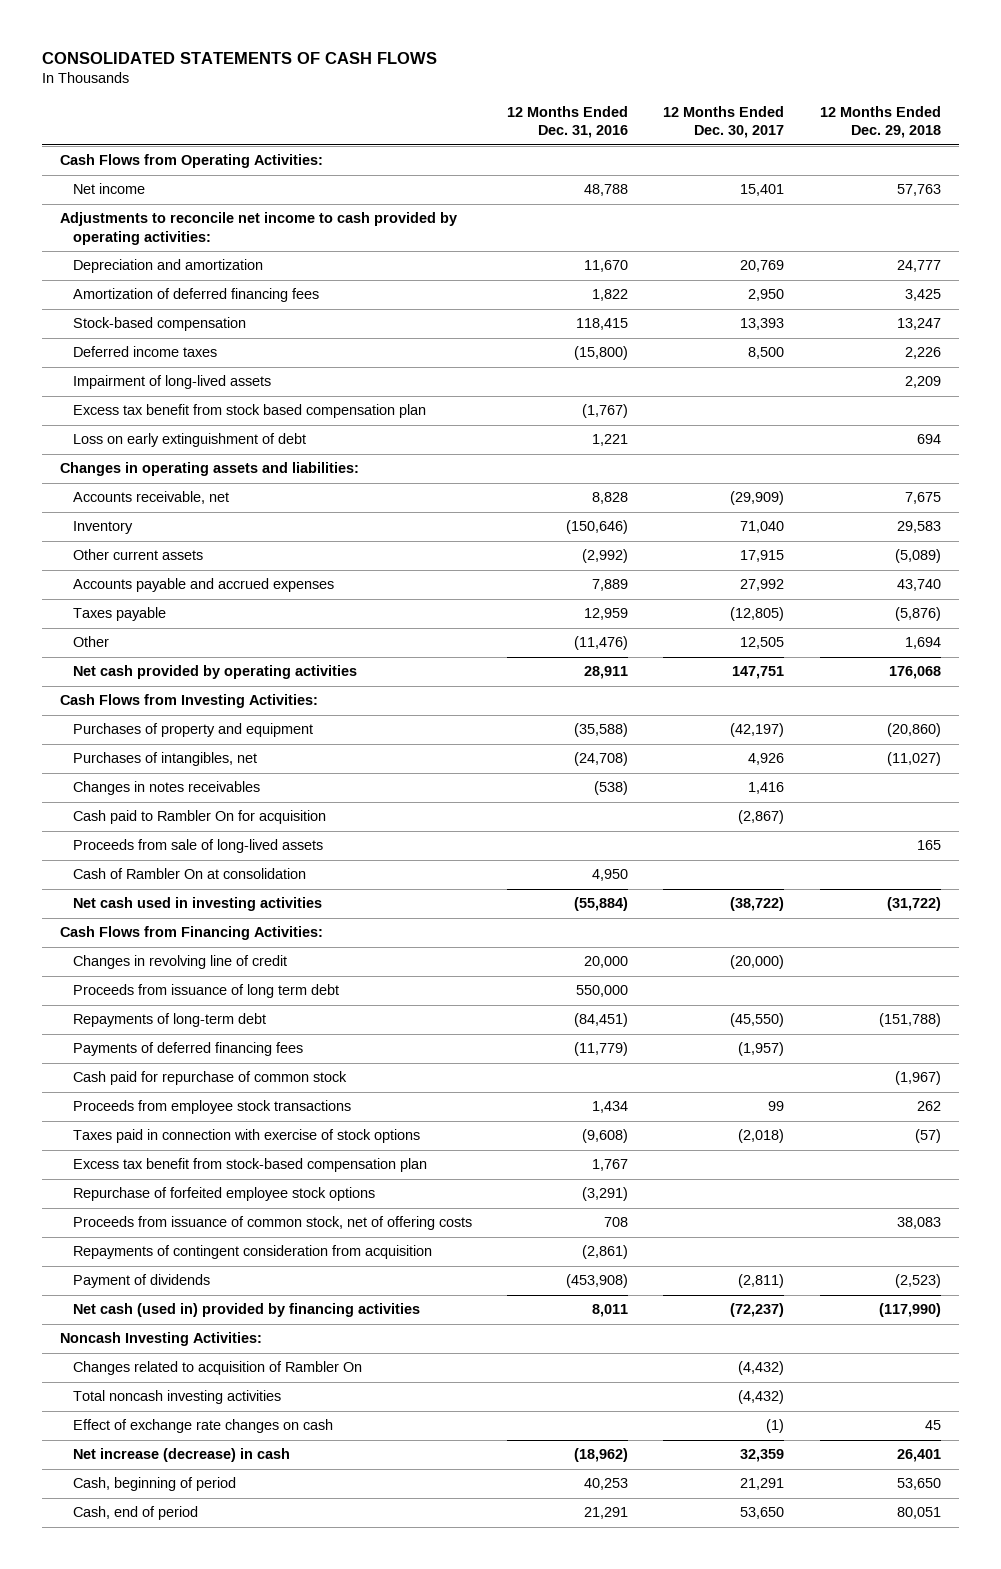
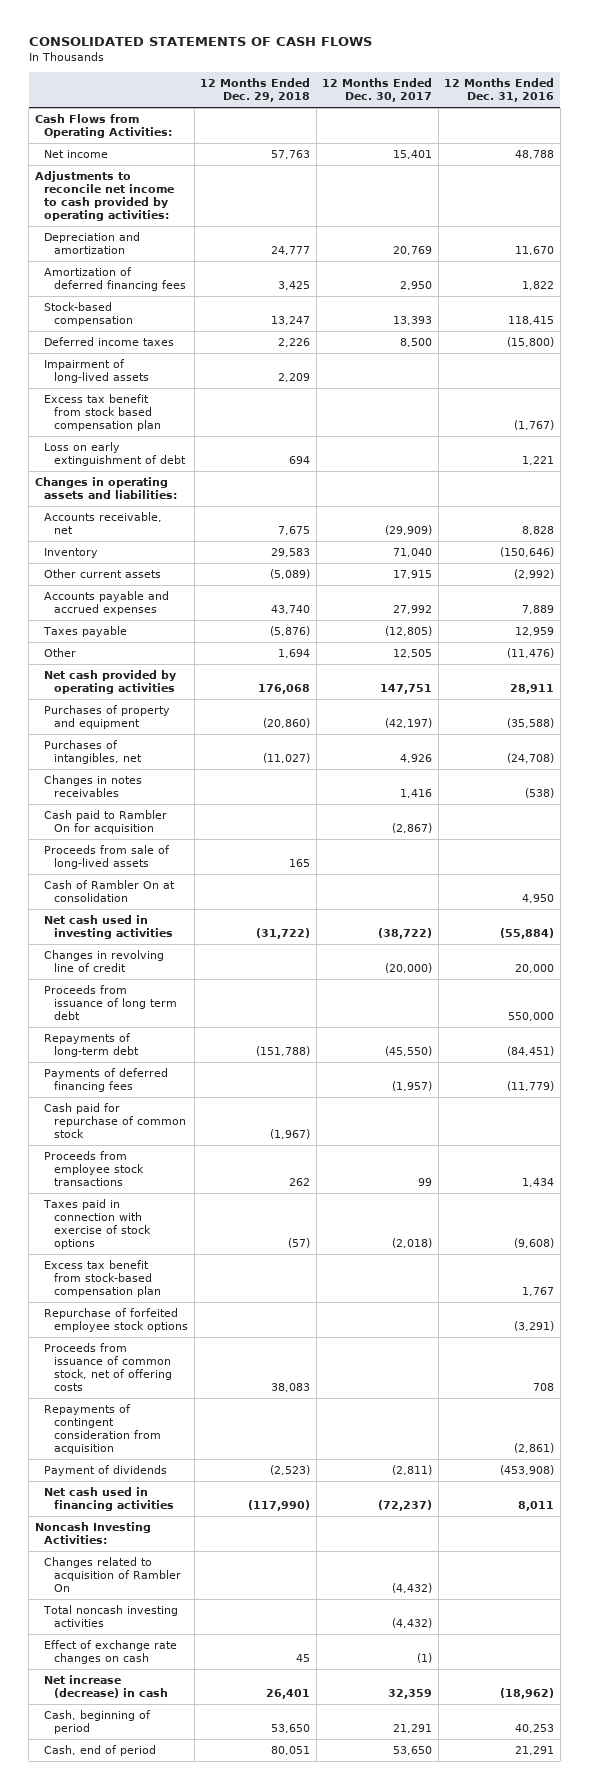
[59,694,318,709] Cash Flows from Investing Activities: -> none
[59,926,323,941] Cash Flows from Financing Activities: -> none
[72,1303,420,1318] Net cash (used in) provided by financing activities -> [44,1487,174,1512] Net cash used in financing activities

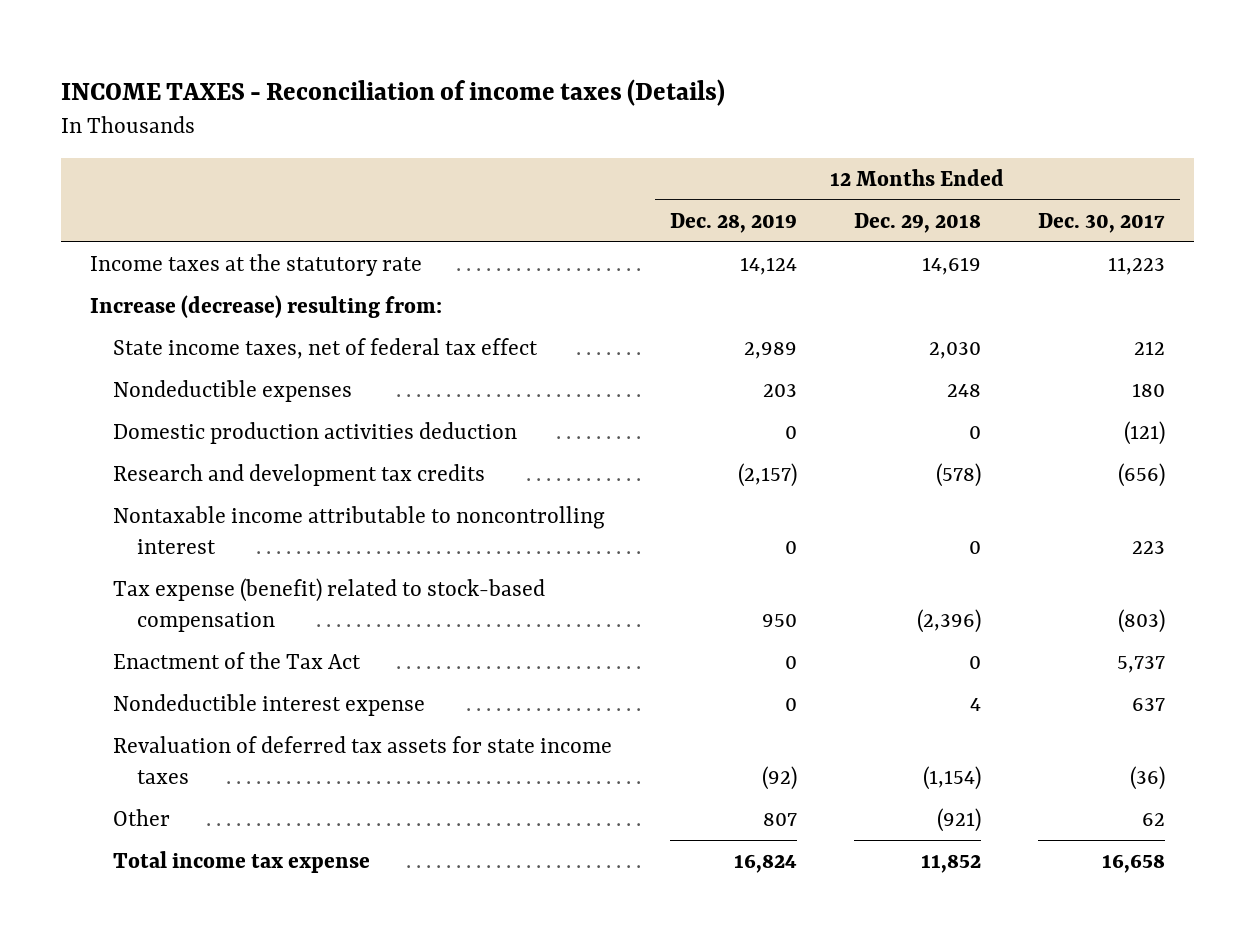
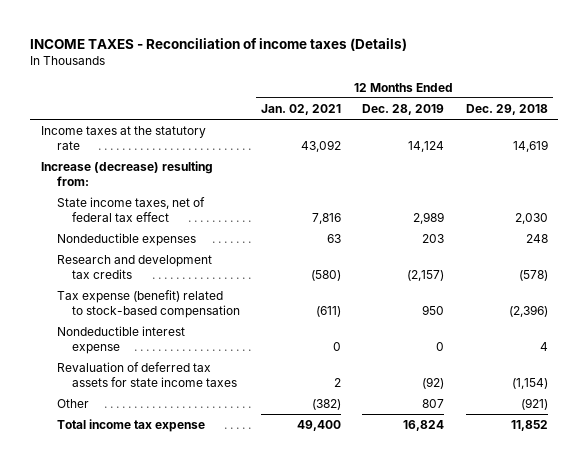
[1038,212,1166,233] Dec. 30, 2017 -> none
none -> [261,103,342,115] Jan. 02, 2021
[113,422,518,445] Domestic production activities deduction -> none
[113,506,606,555] Nontaxable income attributable to noncontrolling interest -> none
[113,652,362,670] Enactment of the Tax Act -> none

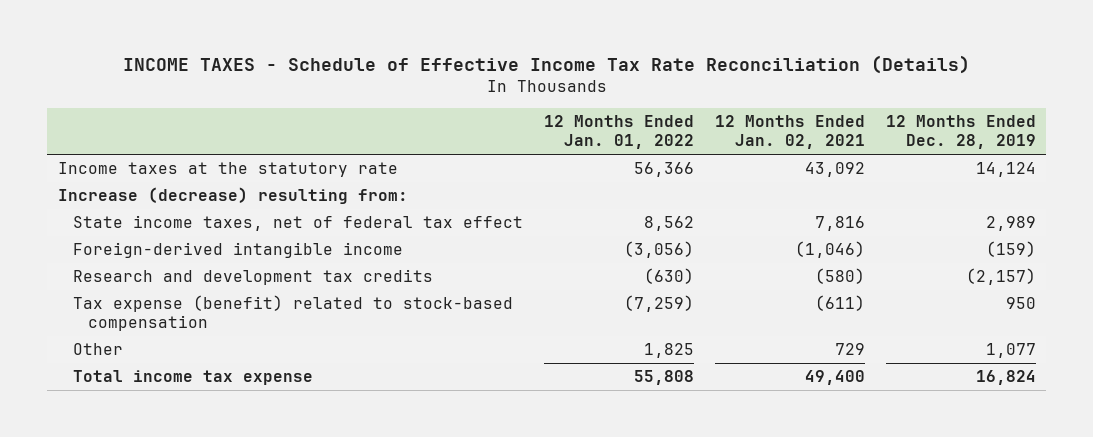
[30,37,408,51] INCOME TAXES - Reconciliation of income taxes (Details) -> [122,55,970,75] INCOME TAXES - Schedule of Effective Income Tax Rate Reconciliation (Details)
[465,103,548,115] Dec. 29, 2018 -> none
none -> [543,115,694,150] 12 Months Ended Jan. 01, 2022
[56,232,196,246] Nondeductible expenses -> none
none -> [72,242,403,259] Foreign-derived intangible income
[56,325,185,354] Nondeductible interest expense -> none
[56,361,238,387] Revaluation of deferred tax assets for state income taxes -> none
[312,398,342,410] (382) -> [834,343,865,356] 729
[422,398,445,408] 807 -> [985,343,1036,359] 1,077

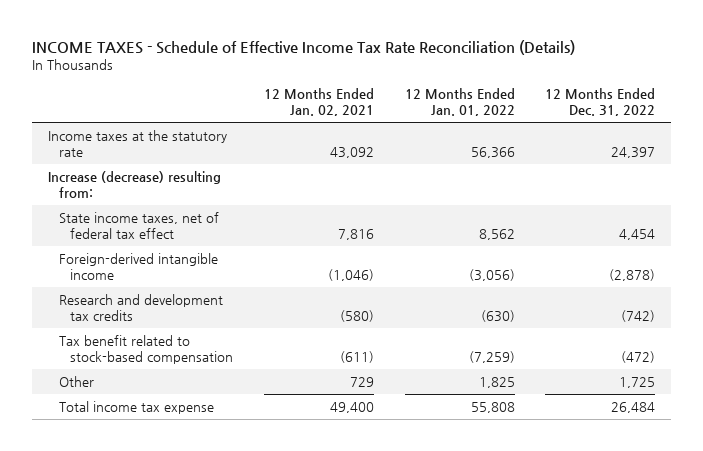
[885,115,1036,150] 12 Months Ended Dec. 28, 2019 -> none
none -> [545,88,656,117] 12 Months Ended Dec. 31, 2022
[72,295,513,332] Tax expense (benefit) related to stock-based compensation -> [59,334,234,364] Tax benefit related to stock-based compensation

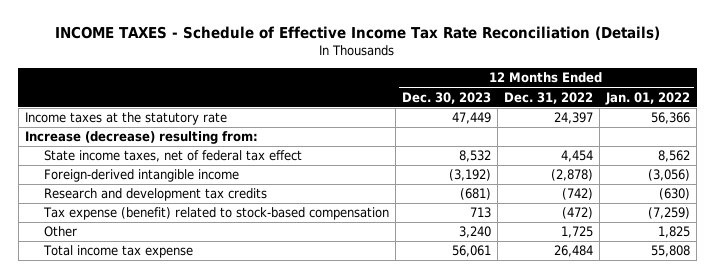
[264,88,375,117] 12 Months Ended Jan. 02, 2021 -> none
none -> [402,91,492,104] Dec. 30, 2023
[59,334,234,364] Tax benefit related to stock-based compensation -> [43,207,390,221] Tax expense (benefit) related to stock-based compensation

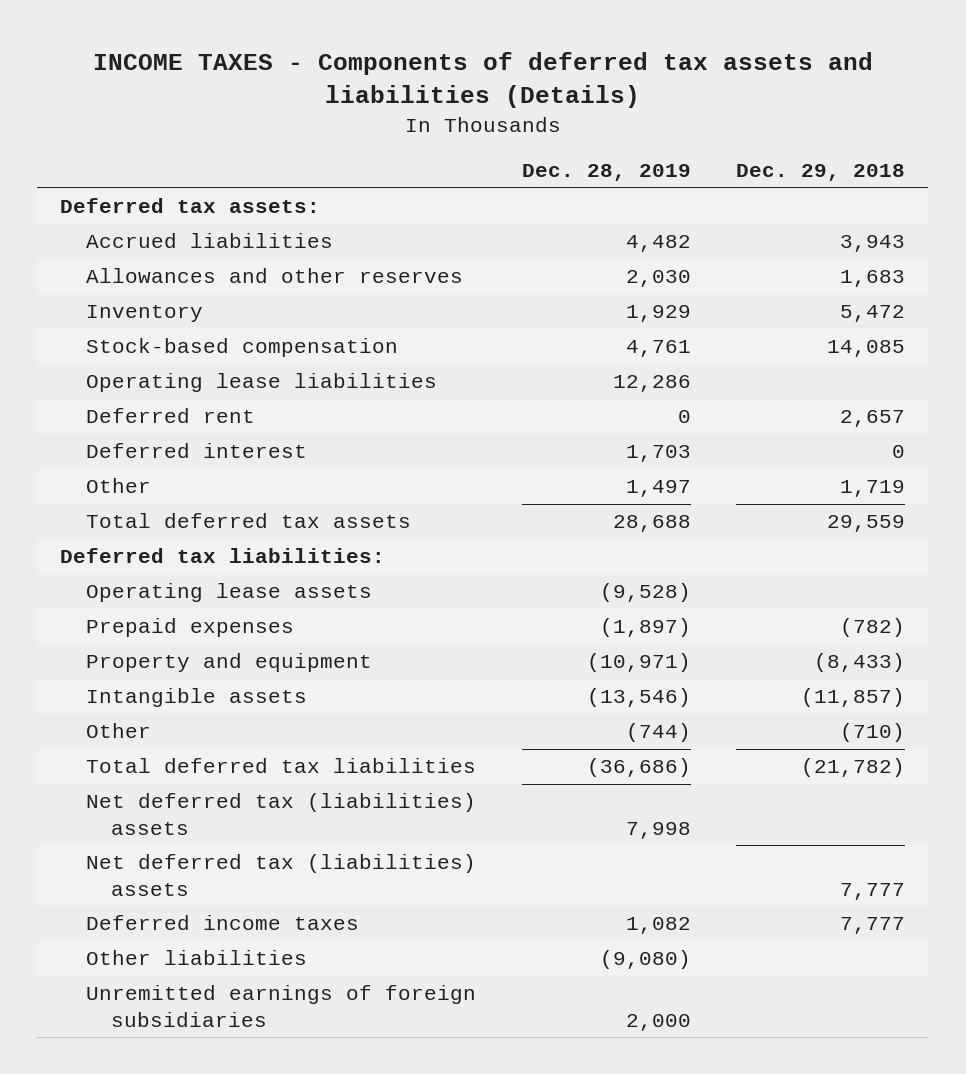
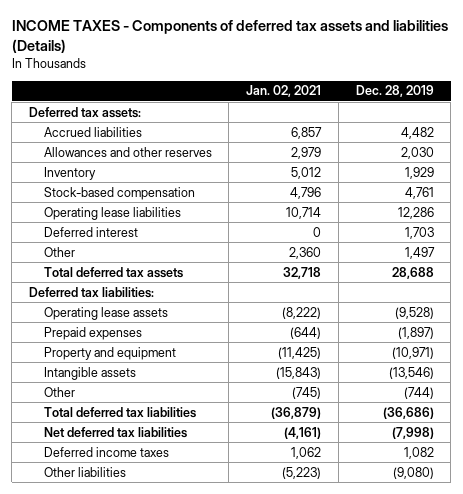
[736,164,906,182] Dec. 29, 2018 -> none
none -> [246,85,322,98] Jan. 02, 2021
[85,408,255,424] Deferred rent -> none
[85,854,476,896] Net deferred tax (liabilities) assets -> none
[85,793,476,835] Net deferred tax (liabilities) assets -> [43,426,187,438] Net deferred tax liabilities
[625,821,691,839] 7,998 -> [391,426,434,439] (7,998)
[85,985,476,1027] Unremitted earnings of foreign subsidiaries -> none

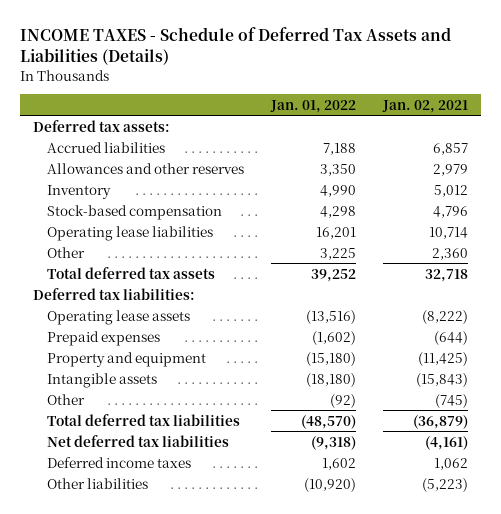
[11,20,448,54] INCOME TAXES - Components of deferred tax assets and liabilities (Details) -> [19,26,451,66] INCOME TAXES - Schedule of Deferred Tax Assets and Liabilities (Details)
[355,85,434,98] Dec. 28, 2019 -> none
none -> [270,99,357,113] Jan. 01, 2022
[43,226,138,237] Deferred interest -> none

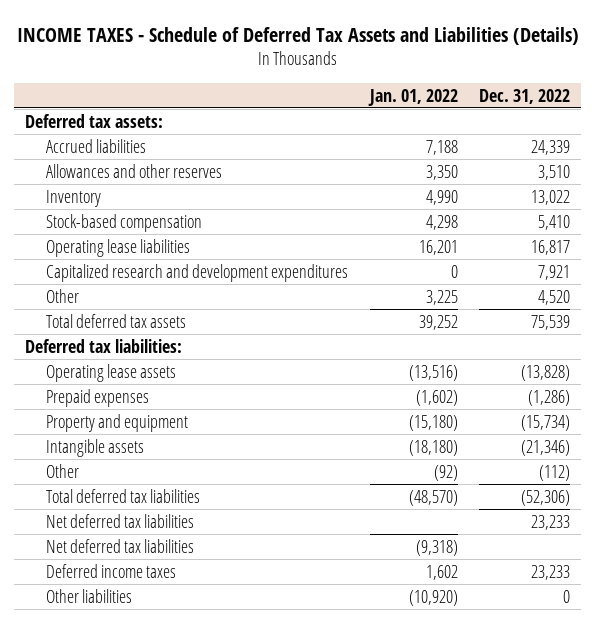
[381,99,468,113] Jan. 02, 2021 -> none
none -> [479,88,571,104] Dec. 31, 2022
none -> [46,263,349,282] Capitalized research and development expenditures
none -> [46,513,195,528] Net deferred tax liabilities

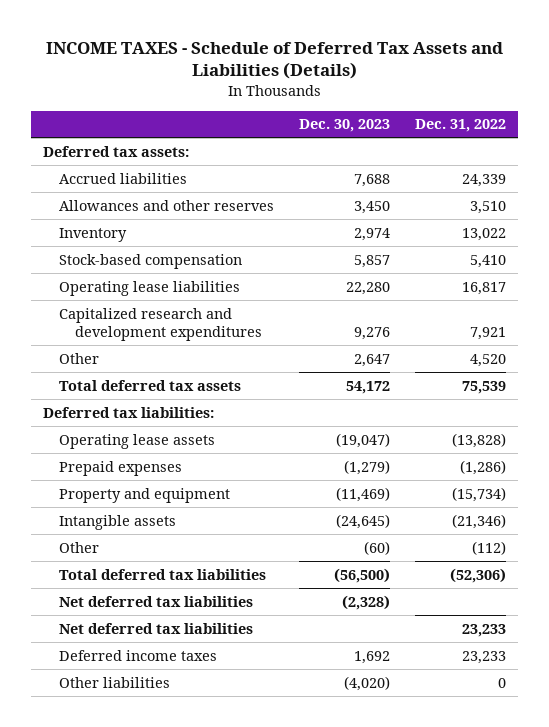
[367,88,458,106] Jan. 01, 2022 -> none
none -> [298,119,390,133] Dec. 30, 2023
[46,513,195,528] Net deferred tax liabilities -> [58,622,253,634] Net deferred tax liabilities

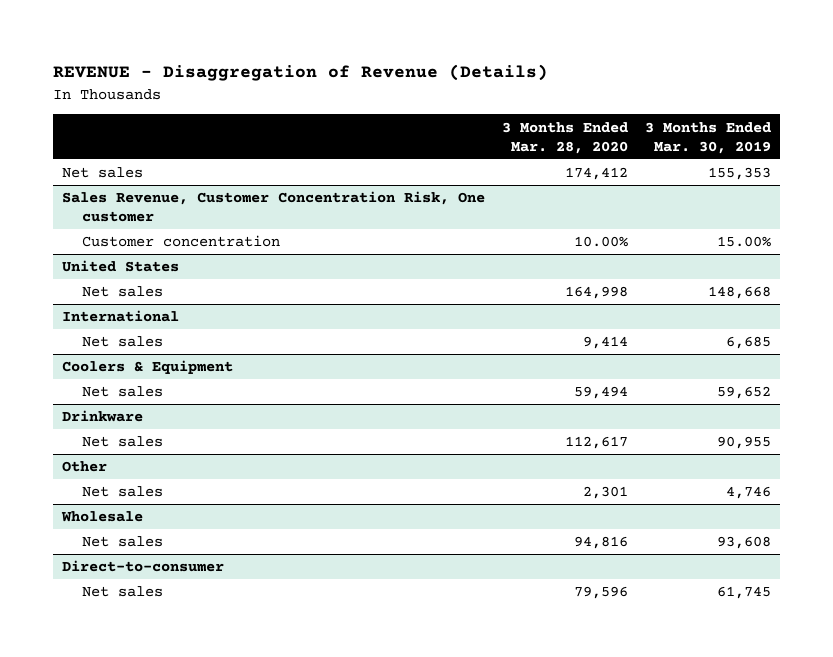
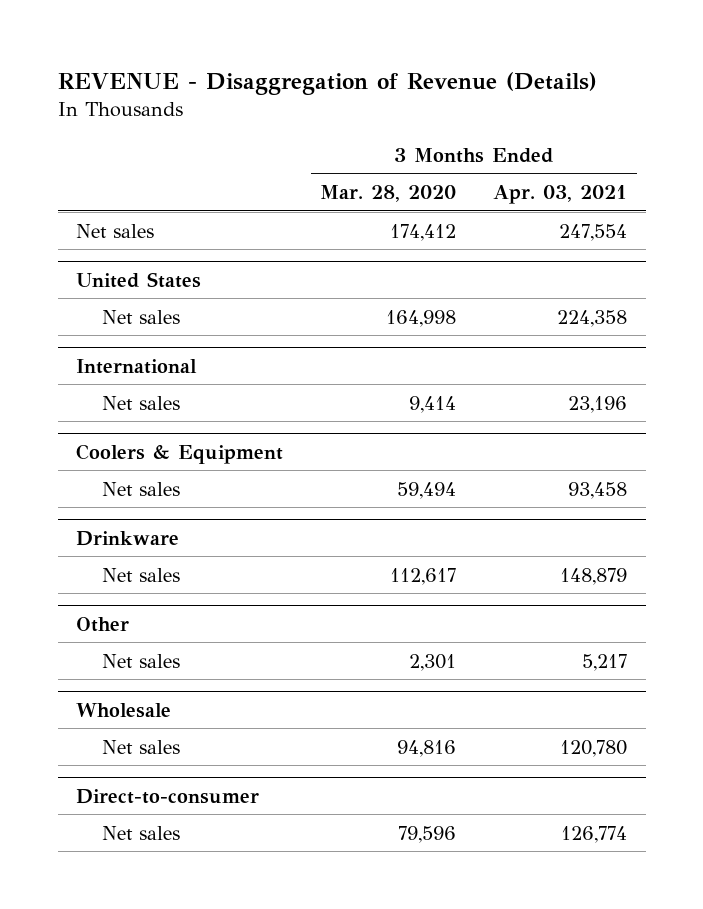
[645,121,772,154] 3 Months Ended Mar. 30, 2019 -> none
none -> [493,185,628,205] Apr. 03, 2021
[61,191,485,223] Sales Revenue, Customer Concentration Risk, One customer -> none
[82,235,281,248] Customer concentration -> none

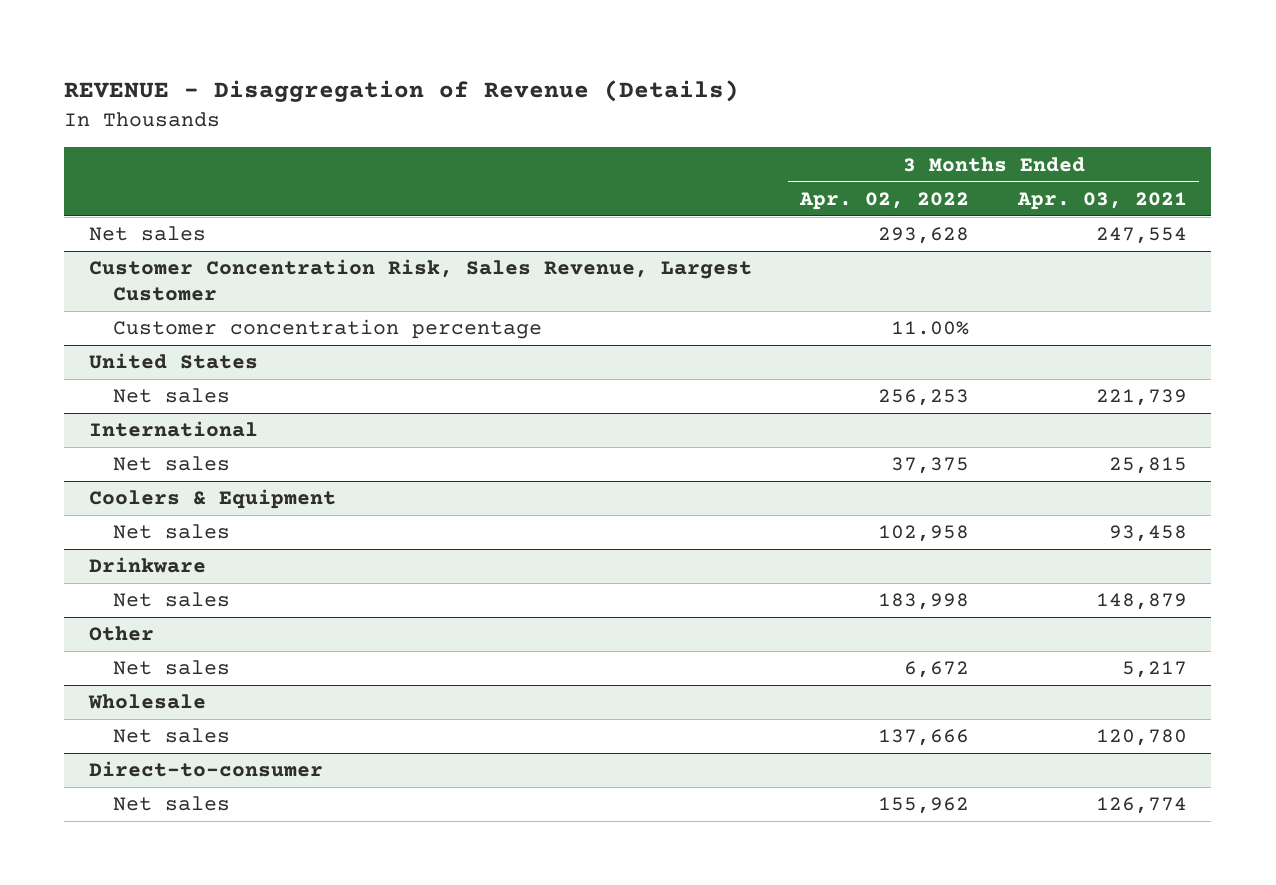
[320,185,457,203] Mar. 28, 2020 -> none
none -> [799,191,970,210] Apr. 02, 2022
none -> [88,259,752,301] Customer Concentration Risk, Sales Revenue, Largest Customer
none -> [112,319,542,340] Customer concentration percentage
[557,309,628,327] 224,358 -> [1096,389,1188,407] 221,739
[568,395,628,413] 23,196 -> [1109,457,1188,475] 25,815

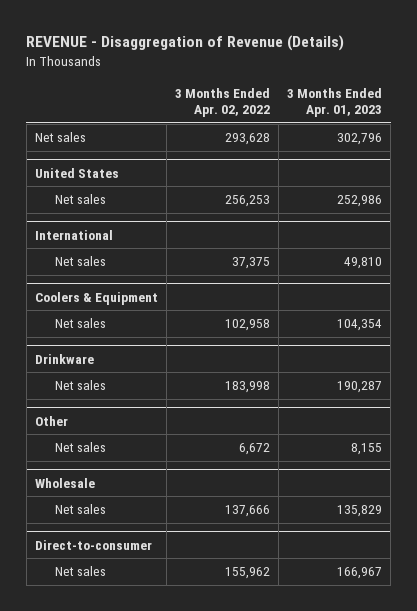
[1017,191,1188,210] Apr. 03, 2021 -> none
none -> [287,87,383,118] 3 Months Ended Apr. 01, 2023
[88,259,752,301] Customer Concentration Risk, Sales Revenue, Largest Customer -> none
[112,319,542,340] Customer concentration percentage -> none

